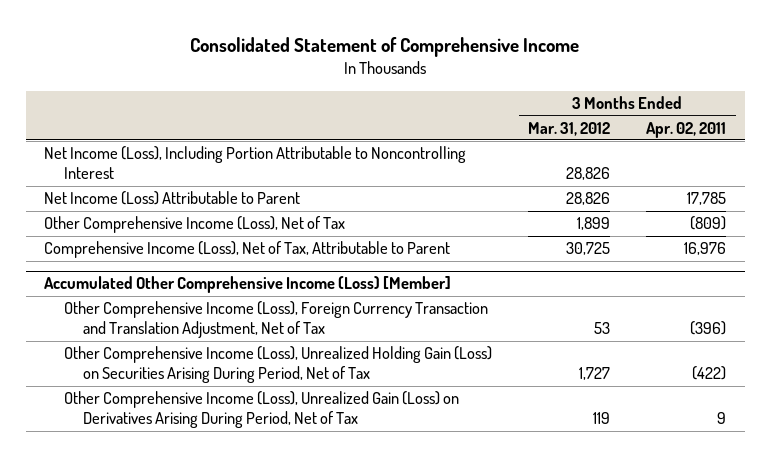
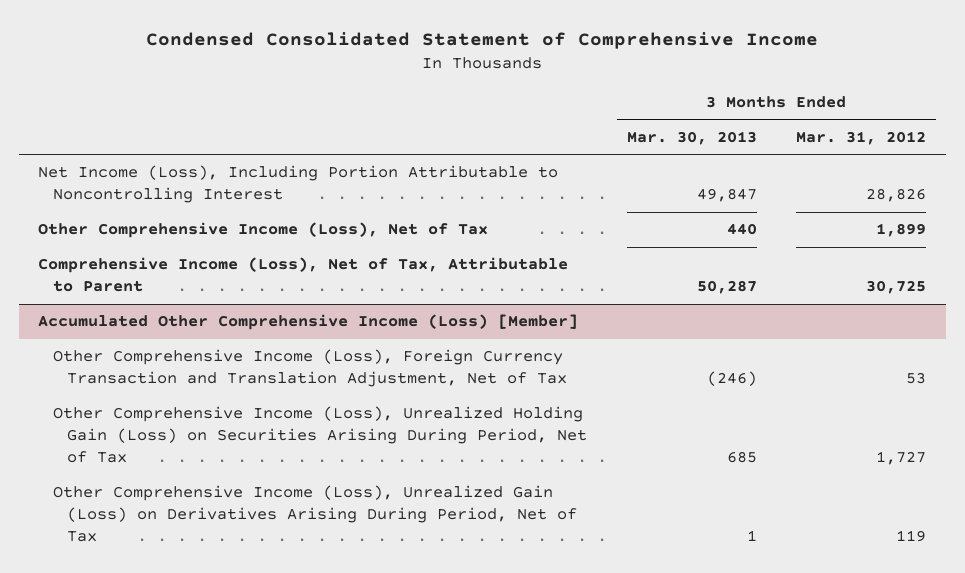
[190,36,580,57] Consolidated Statement of Comprehensive Income -> [146,32,819,50] Condensed Consolidated Statement of Comprehensive Income
[646,121,727,138] Apr. 02, 2011 -> none
none -> [626,130,757,145] Mar. 30, 2013
[43,191,300,206] Net Income (Loss) Attributable to Parent -> none

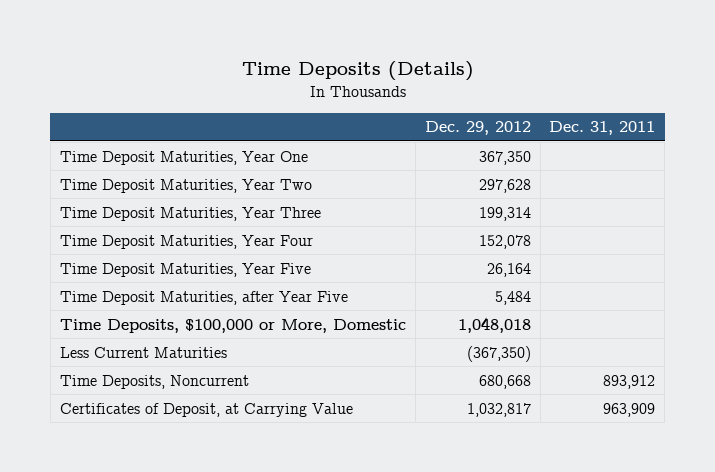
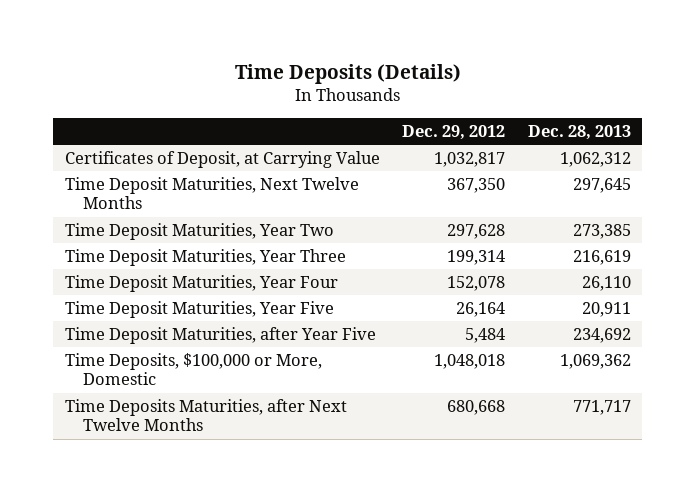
[549,121,656,136] Dec. 31, 2011 -> none
none -> [527,124,631,140] Dec. 28, 2013
[59,402,353,417] Certificates of Deposit, at Carrying Value -> [64,151,380,169] Certificates of Deposit, at Carrying Value
[59,150,308,165] Time Deposit Maturities, Year One -> [64,177,359,210] Time Deposit Maturities, Next Twelve Months
[59,346,227,358] Less Current Maturities -> none
[59,374,249,389] Time Deposits, Noncurrent -> [64,399,347,432] Time Deposits Maturities, after Next Twelve Months

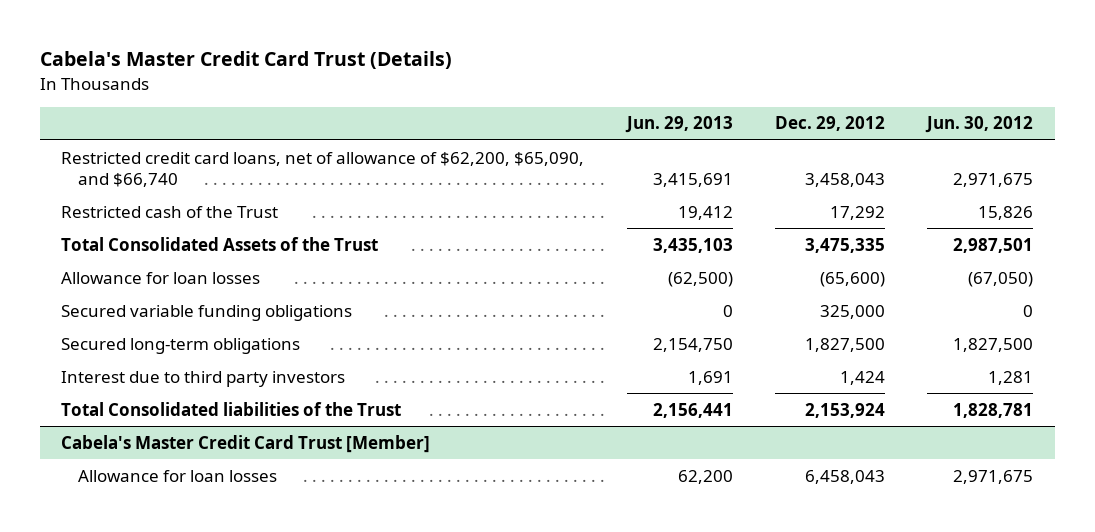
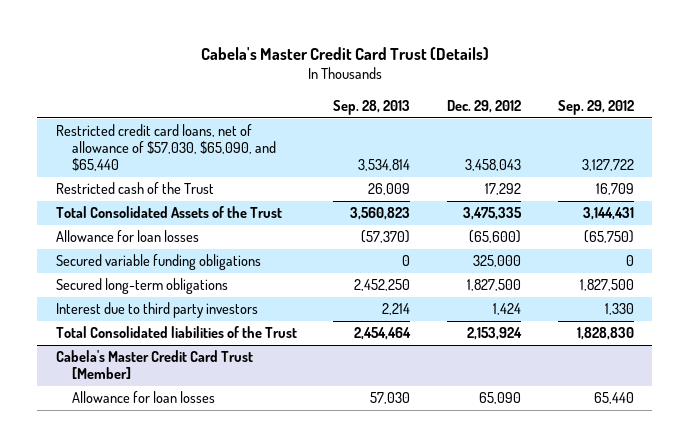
[624,116,733,134] Jun. 29, 2013 -> none
[925,116,1034,134] Jun. 30, 2012 -> none
none -> [333,100,411,116] Sep. 28, 2013
none -> [557,100,634,116] Sep. 29, 2012
[61,151,585,187] Restricted credit card loans, net of allowance of $62,200, $65,090, and $66,740 -> [55,124,276,172] Restricted credit card loans, net of allowance of $57,030, $65,090, and $65,440
[805,469,886,484] 6,458,043 -> [479,392,522,405] 65,090

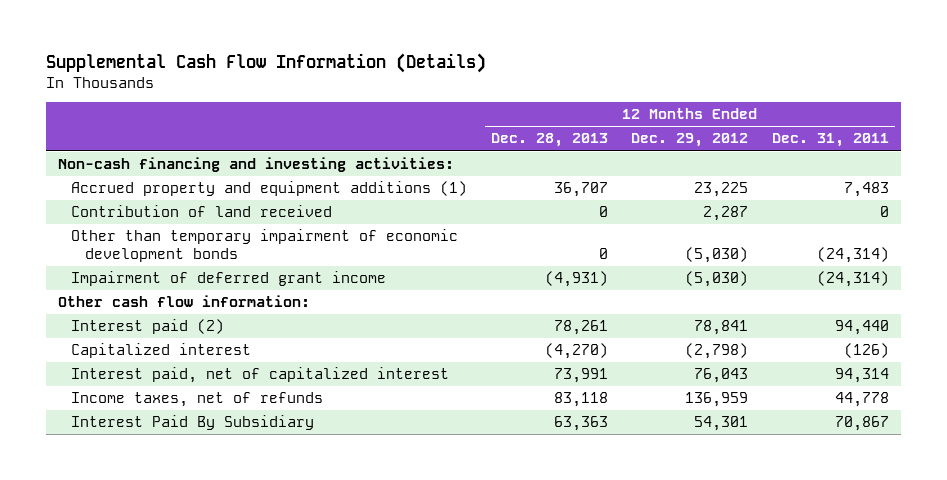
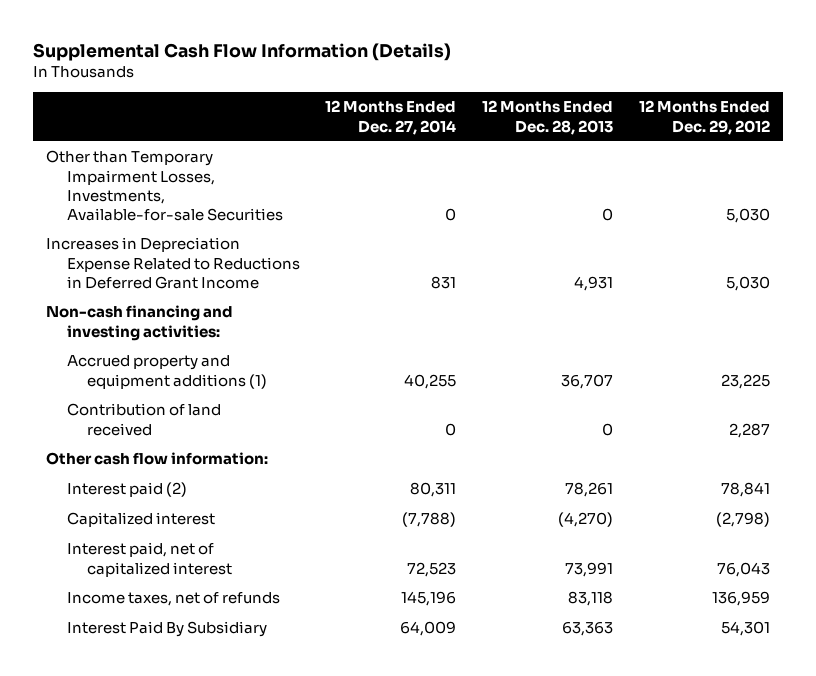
[771,133,889,148] Dec. 31, 2011 -> none
none -> [325,100,457,135] 12 Months Ended Dec. 27, 2014
none -> [45,150,283,221] Other than Temporary Impairment Losses, Investments, Available-for-sale Securities
none -> [45,237,300,289] Increases in Depreciation Expense Related to Reductions in Deferred Grant Income
[71,229,459,263] Other than temporary impairment of economic development bonds -> none
[71,271,387,287] Impairment of deferred grant income -> none

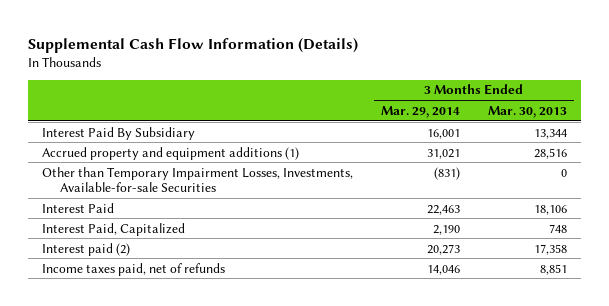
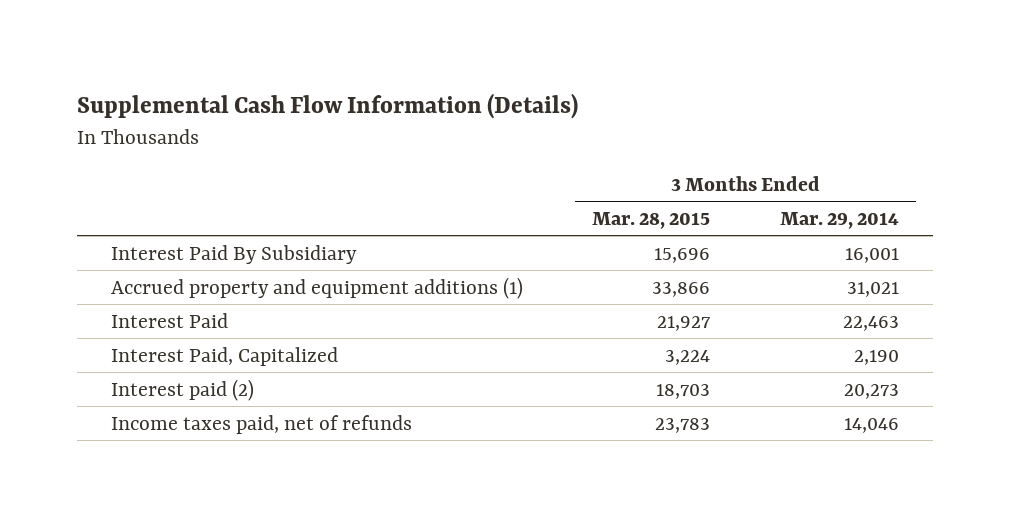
[487,105,567,118] Mar. 30, 2013 -> none
none -> [592,211,711,229] Mar. 28, 2015
[42,166,354,193] Other than Temporary Impairment Losses, Investments, Available-for-sale Securities -> none

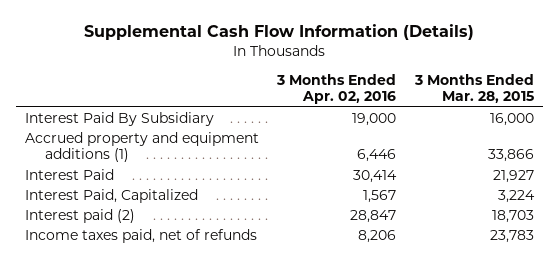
[779,211,899,229] Mar. 29, 2014 -> none
none -> [276,74,397,105] 3 Months Ended Apr. 02, 2016
[654,247,711,263] 15,696 -> [489,113,534,127] 16,000

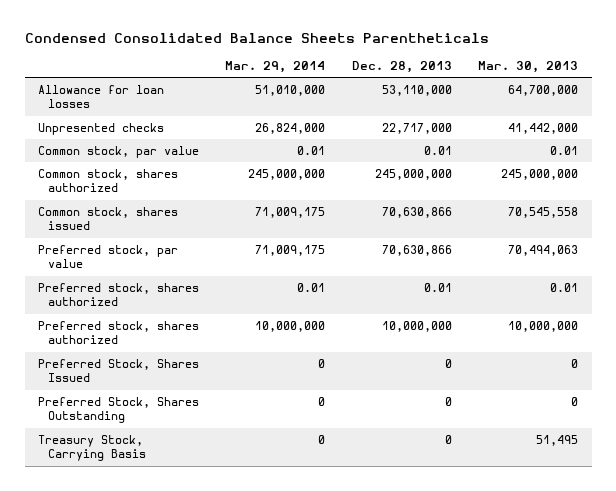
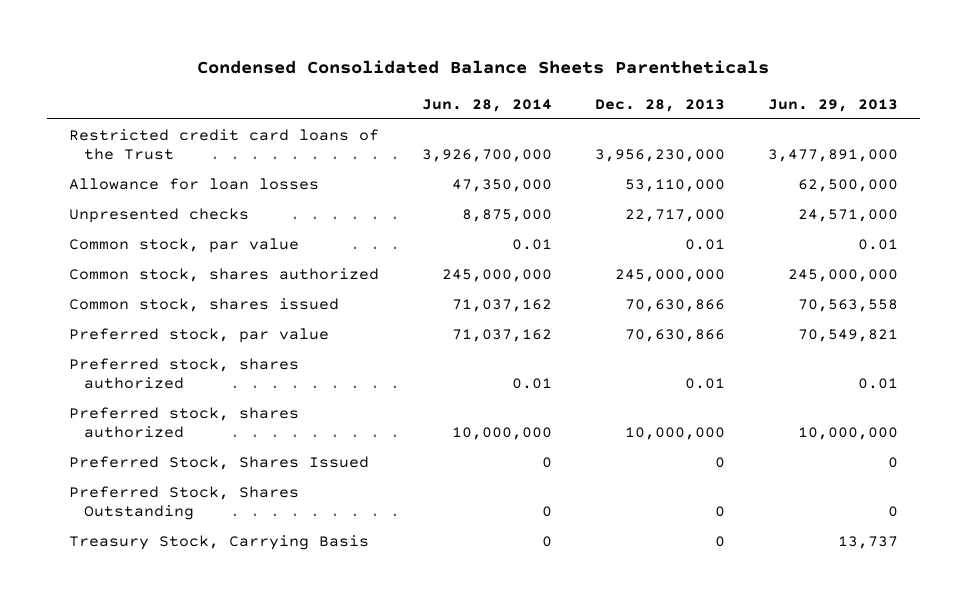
[225,60,326,73] Mar. 29, 2014 -> none
[478,60,579,73] Mar. 30, 2013 -> none
none -> [421,98,552,112] Jun. 28, 2014
none -> [768,98,899,112] Jun. 29, 2013
none -> [68,128,379,161] Restricted credit card loans of the Trust

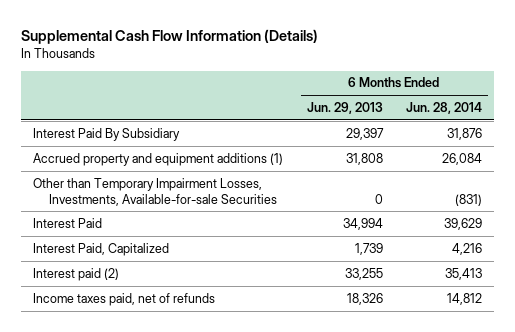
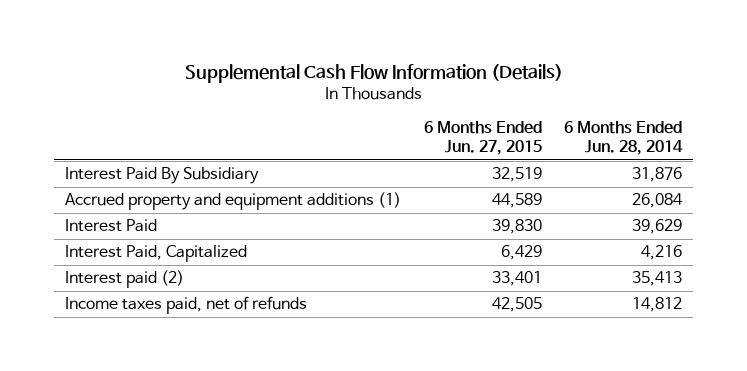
[306,102,383,115] Jun. 29, 2013 -> none
none -> [423,120,542,156] 6 Months Ended Jun. 27, 2015
[33,177,278,206] Other than Temporary Impairment Losses, Investments, Available-for-sale Securities -> none

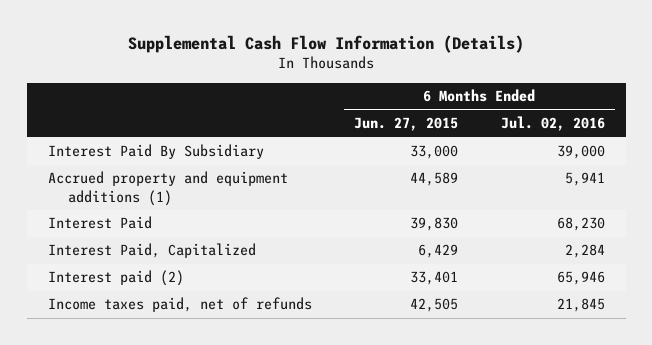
[564,120,684,156] 6 Months Ended Jun. 28, 2014 -> none
none -> [500,116,605,132] Jul. 02, 2016
[491,167,542,183] 32,519 -> [410,145,459,160] 33,000

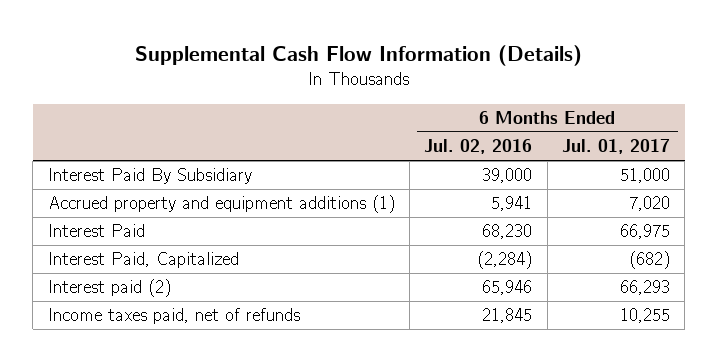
[354,117,459,132] Jun. 27, 2015 -> none
none -> [562,139,671,155] Jul. 01, 2017
[564,244,605,259] 2,284 -> [477,251,533,270] (2,284)

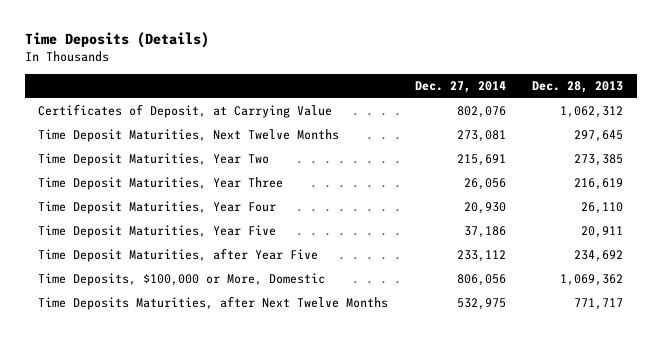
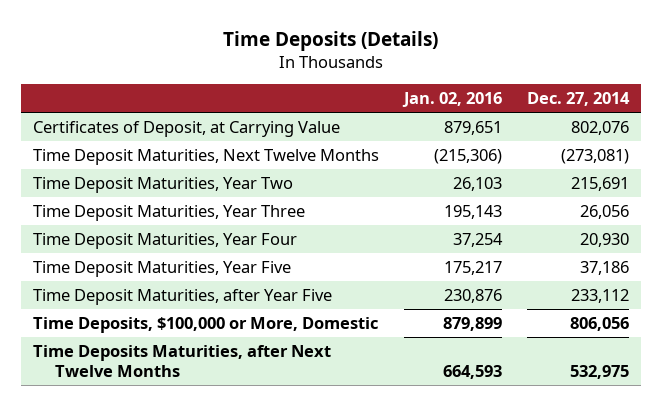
[532,81,624,94] Dec. 28, 2013 -> none
none -> [401,92,502,108] Jan. 02, 2016
[456,130,506,143] 273,081 -> [560,148,629,164] (273,081)

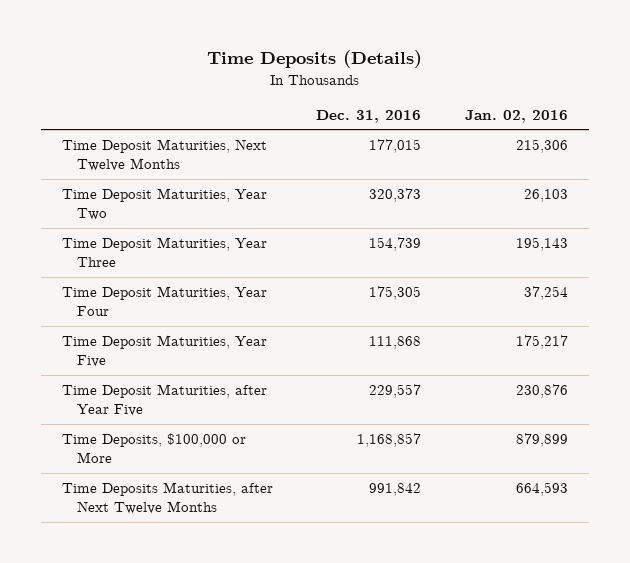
[526,92,630,107] Dec. 27, 2014 -> none
none -> [316,109,422,123] Dec. 31, 2016
[33,120,341,137] Certificates of Deposit, at Carrying Value -> none
[433,148,502,164] (215,306) -> [515,138,568,153] 215,306
[33,316,379,333] Time Deposits, $100,000 or More, Domestic -> [62,432,247,464] Time Deposits, $100,000 or More

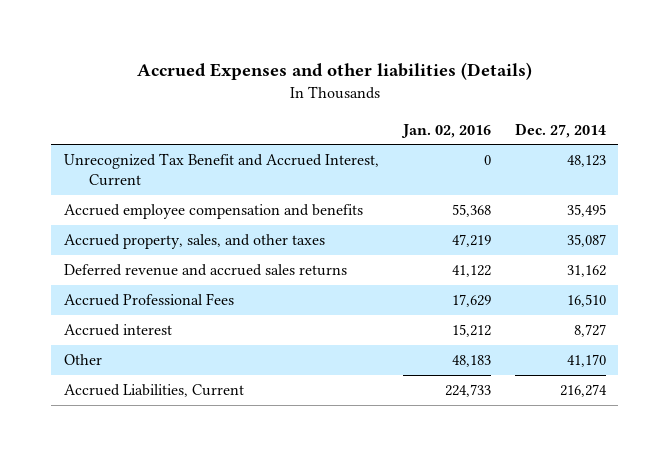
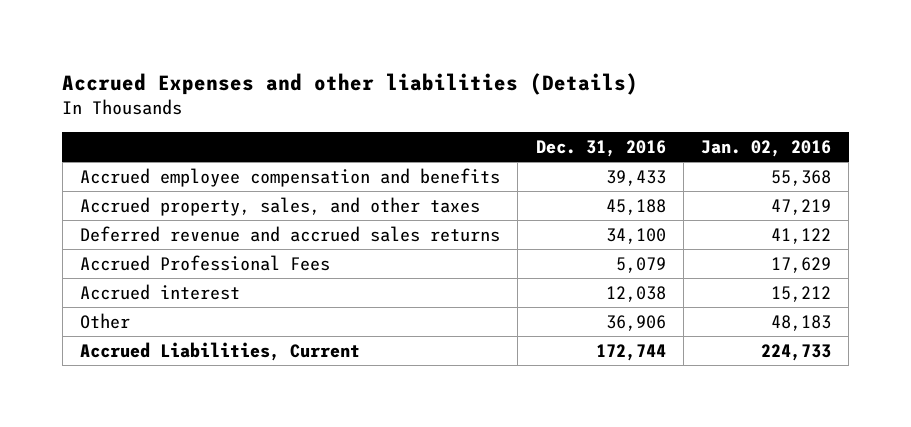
[515,122,607,138] Dec. 27, 2014 -> none
none -> [535,139,666,157] Dec. 31, 2016
[63,153,379,187] Unrecognized Tax Benefit and Accrued Interest, Current -> none

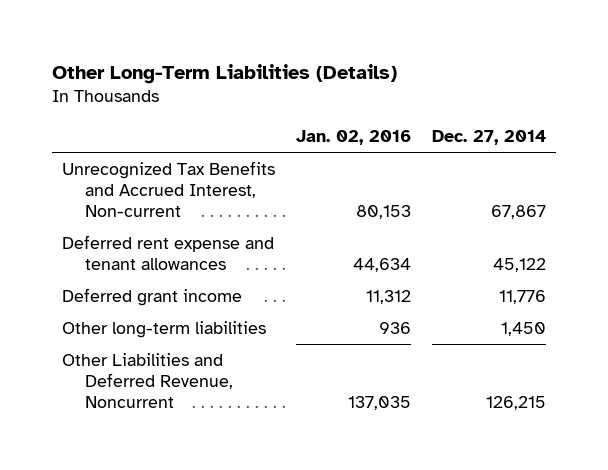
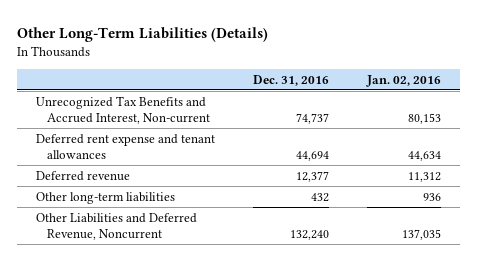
[431,129,546,145] Dec. 27, 2014 -> none
none -> [253,74,330,86] Dec. 31, 2016
[62,288,243,307] Deferred grant income -> [36,170,131,181] Deferred revenue

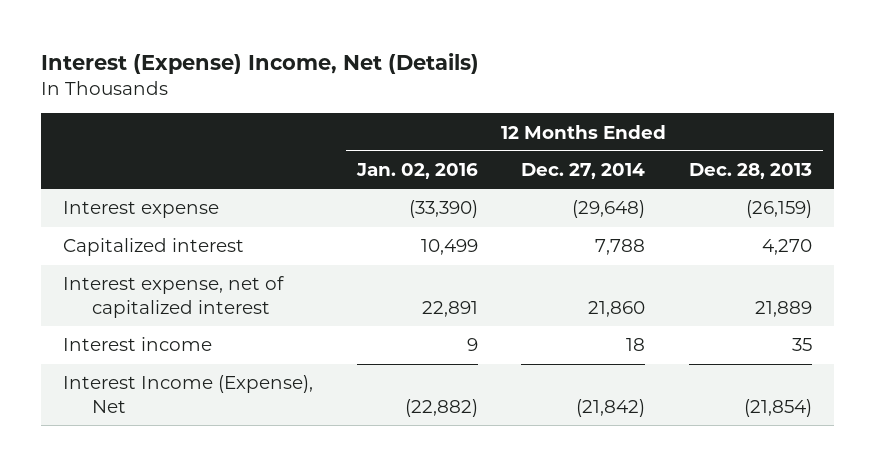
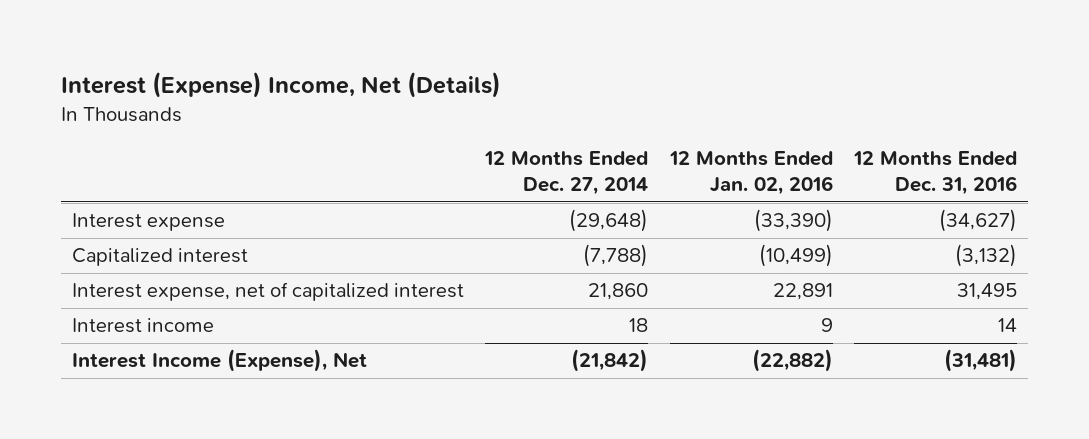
[688,163,812,180] Dec. 28, 2013 -> none
none -> [853,151,1018,196] 12 Months Ended Dec. 31, 2016
[420,239,478,256] 10,499 -> [758,244,833,268] (10,499)
[595,239,646,256] 7,788 -> [583,244,649,268] (7,788)

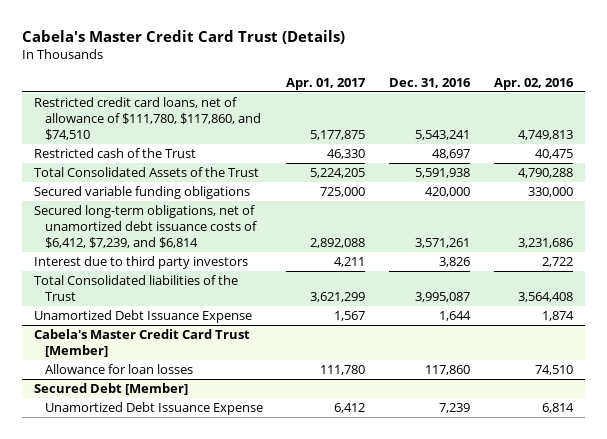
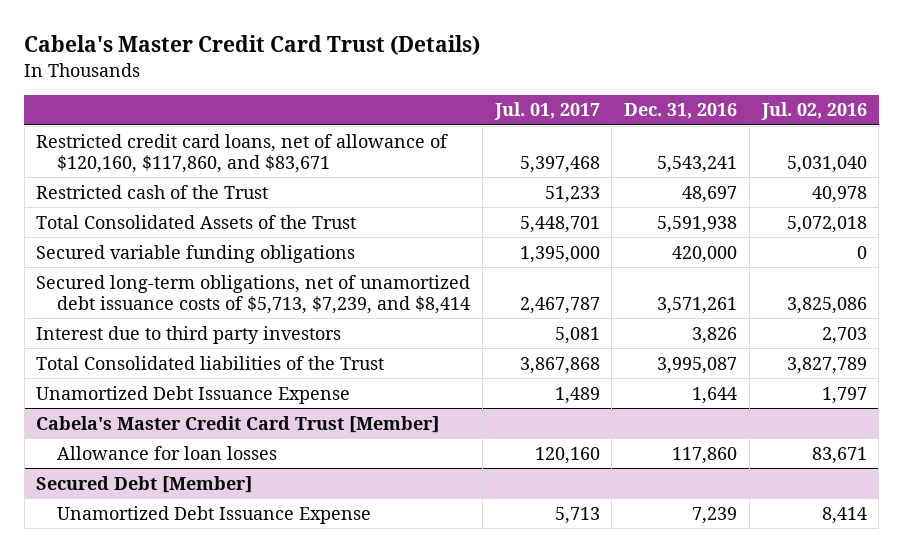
[286,77,367,90] Apr. 01, 2017 -> none
[493,77,574,90] Apr. 02, 2016 -> none
none -> [493,102,600,121] Jul. 01, 2017
none -> [760,102,867,121] Jul. 02, 2016
[33,97,261,140] Restricted credit card loans, net of allowance of $111,780, $117,860, and $74,510 -> [36,133,449,173] Restricted credit card loans, net of allowance of $120,160, $117,860, and $83,671
[33,205,257,248] Secured long-term obligations, net of unamortized debt issuance costs of $6,412, $7,239, and $6,814 -> [36,274,471,314] Secured long-term obligations, net of unamortized debt issuance costs of $5,713, $7,239, and $8,414

